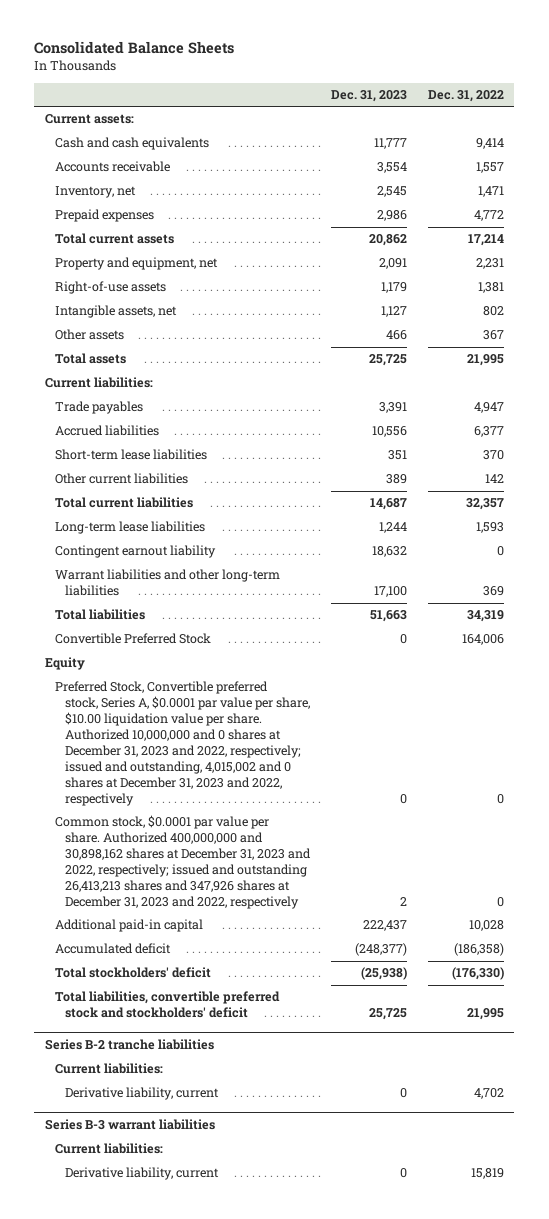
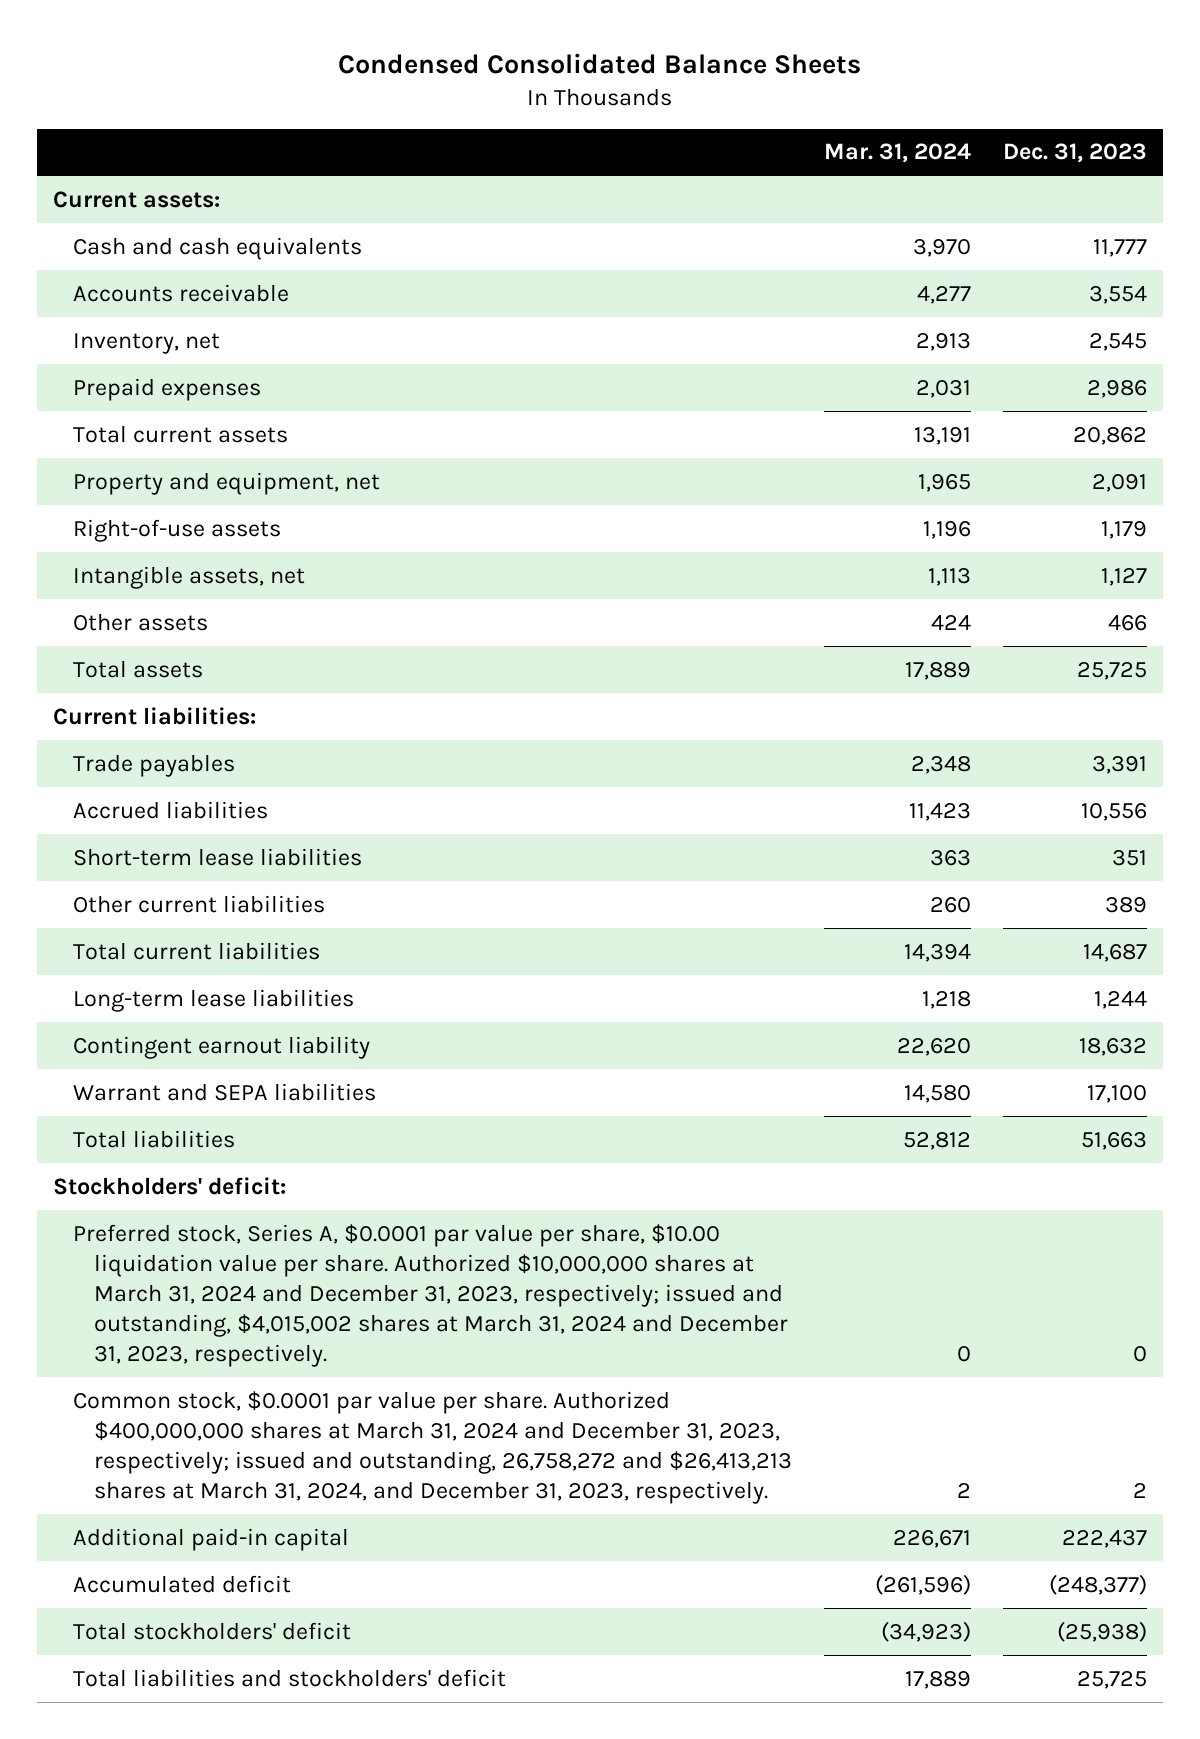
[34,41,235,55] Consolidated Balance Sheets -> [338,53,862,75] Condensed Consolidated Balance Sheets
[428,89,505,102] Dec. 31, 2022 -> none
none -> [823,143,971,164] Mar. 31, 2024
[55,569,281,597] Warrant liabilities and other long-term liabilities -> [73,1082,377,1101] Warrant and SEPA liabilities
[55,633,212,645] Convertible Preferred Stock -> none
[44,657,85,671] Equity -> [53,1176,287,1195] Stockholders' deficit:
[55,681,311,806] Preferred Stock, Convertible preferred stock, Series A, $0.0001 par value per share, $10.00 liquidation value per share. Authorized 10,000,000 and 0 shares at December 31, 2023 and 2022, respectively; issued and outstanding, 4,015,002 and 0 shares at December 31, 2023 and 2022, respectively -> [73,1223,788,1368] Preferred stock, Series A, $0.0001 par value per share, $10.00 liquidation value per share. Authorized $10,000,000 shares at March 31, 2024 and December 31, 2023, respectively; issued and outstanding, $4,015,002 shares at March 31, 2024 and December 31, 2023, respectively.
[55,815,312,910] Common stock, $0.0001 par value per share. Authorized 400,000,000 and 30,898,162 shares at December 31, 2023 and 2022, respectively; issued and outstanding 26,413,213 shares and 347,926 shares at December 31, 2023 and 2022, respectively -> [73,1390,792,1505] Common stock, $0.0001 par value per share. Authorized $400,000,000 shares at March 31, 2024 and December 31, 2023, respectively; issued and outstanding, 26,758,272 and $26,413,213 shares at March 31, 2024, and December 31, 2023, respectively.
[44,1039,214,1051] Series B-2 tranche liabilities -> none
[55,1063,164,1075] Current liabilities: -> none
[65,1087,220,1101] Derivative liability, current -> none
[44,1119,215,1131] Series B-3 warrant liabilities -> none
[55,1143,164,1155] Current liabilities: -> none
[65,1167,220,1181] Derivative liability, current -> none
[55,991,281,1019] Total liabilities, convertible preferred stock and stockholders' deficit -> [73,1668,507,1687] Total liabilities and stockholders' deficit

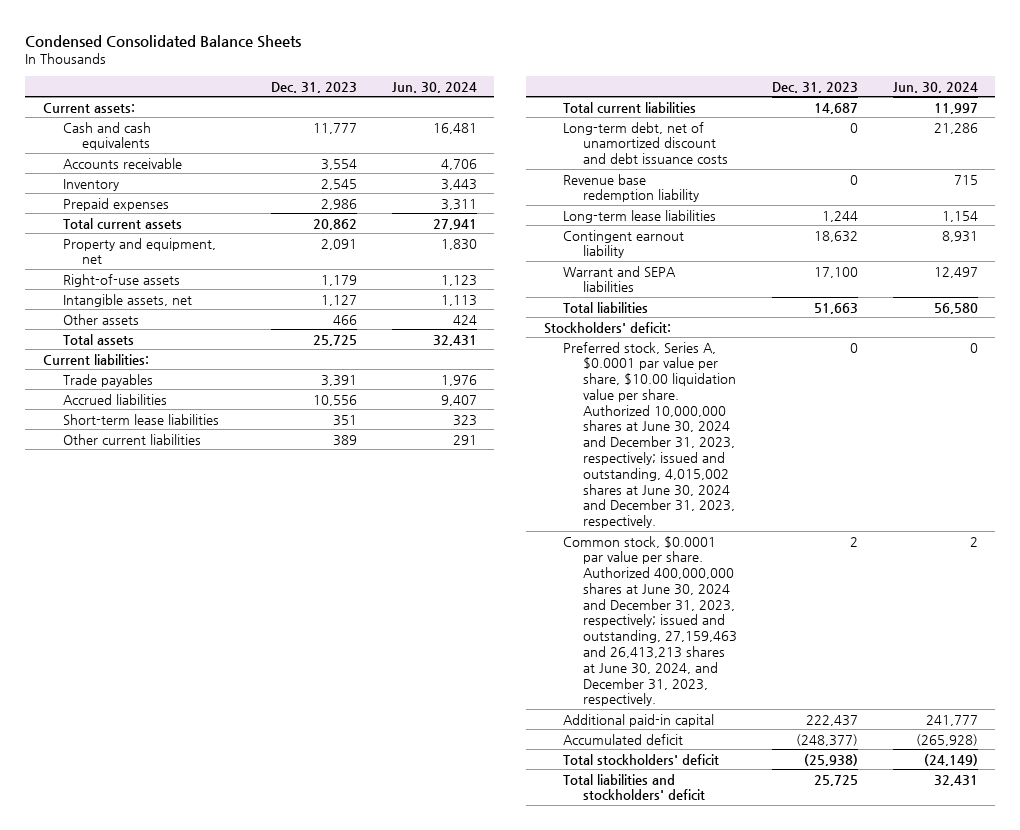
[823,143,971,164] Mar. 31, 2024 -> none
none -> [391,81,477,93] Jun. 30, 2024
[73,332,221,354] Inventory, net -> [62,178,119,191] Inventory
none -> [563,121,729,165] Long-term debt, net of unamortized discount and debt issuance costs
none -> [563,173,700,203] Revenue base redemption liability
[73,1223,788,1368] Preferred stock, Series A, $0.0001 par value per share, $10.00 liquidation value per share. Authorized $10,000,000 shares at March 31, 2024 and December 31, 2023, respectively; issued and outstanding, $4,015,002 shares at March 31, 2024 and December 31, 2023, respectively. -> [563,341,737,529] Preferred stock, Series A, $0.0001 par value per share, $10.00 liquidation value per share. Authorized 10,000,000 shares at June 30, 2024 and December 31, 2023, respectively; issued and outstanding, 4,015,002 shares at June 30, 2024 and December 31, 2023, respectively.
[73,1390,792,1505] Common stock, $0.0001 par value per share. Authorized $400,000,000 shares at March 31, 2024 and December 31, 2023, respectively; issued and outstanding, 26,758,272 and $26,413,213 shares at March 31, 2024, and December 31, 2023, respectively. -> [563,535,738,707] Common stock, $0.0001 par value per share. Authorized 400,000,000 shares at June 30, 2024 and December 31, 2023, respectively; issued and outstanding, 27,159,463 and 26,413,213 shares at June 30, 2024, and December 31, 2023, respectively.

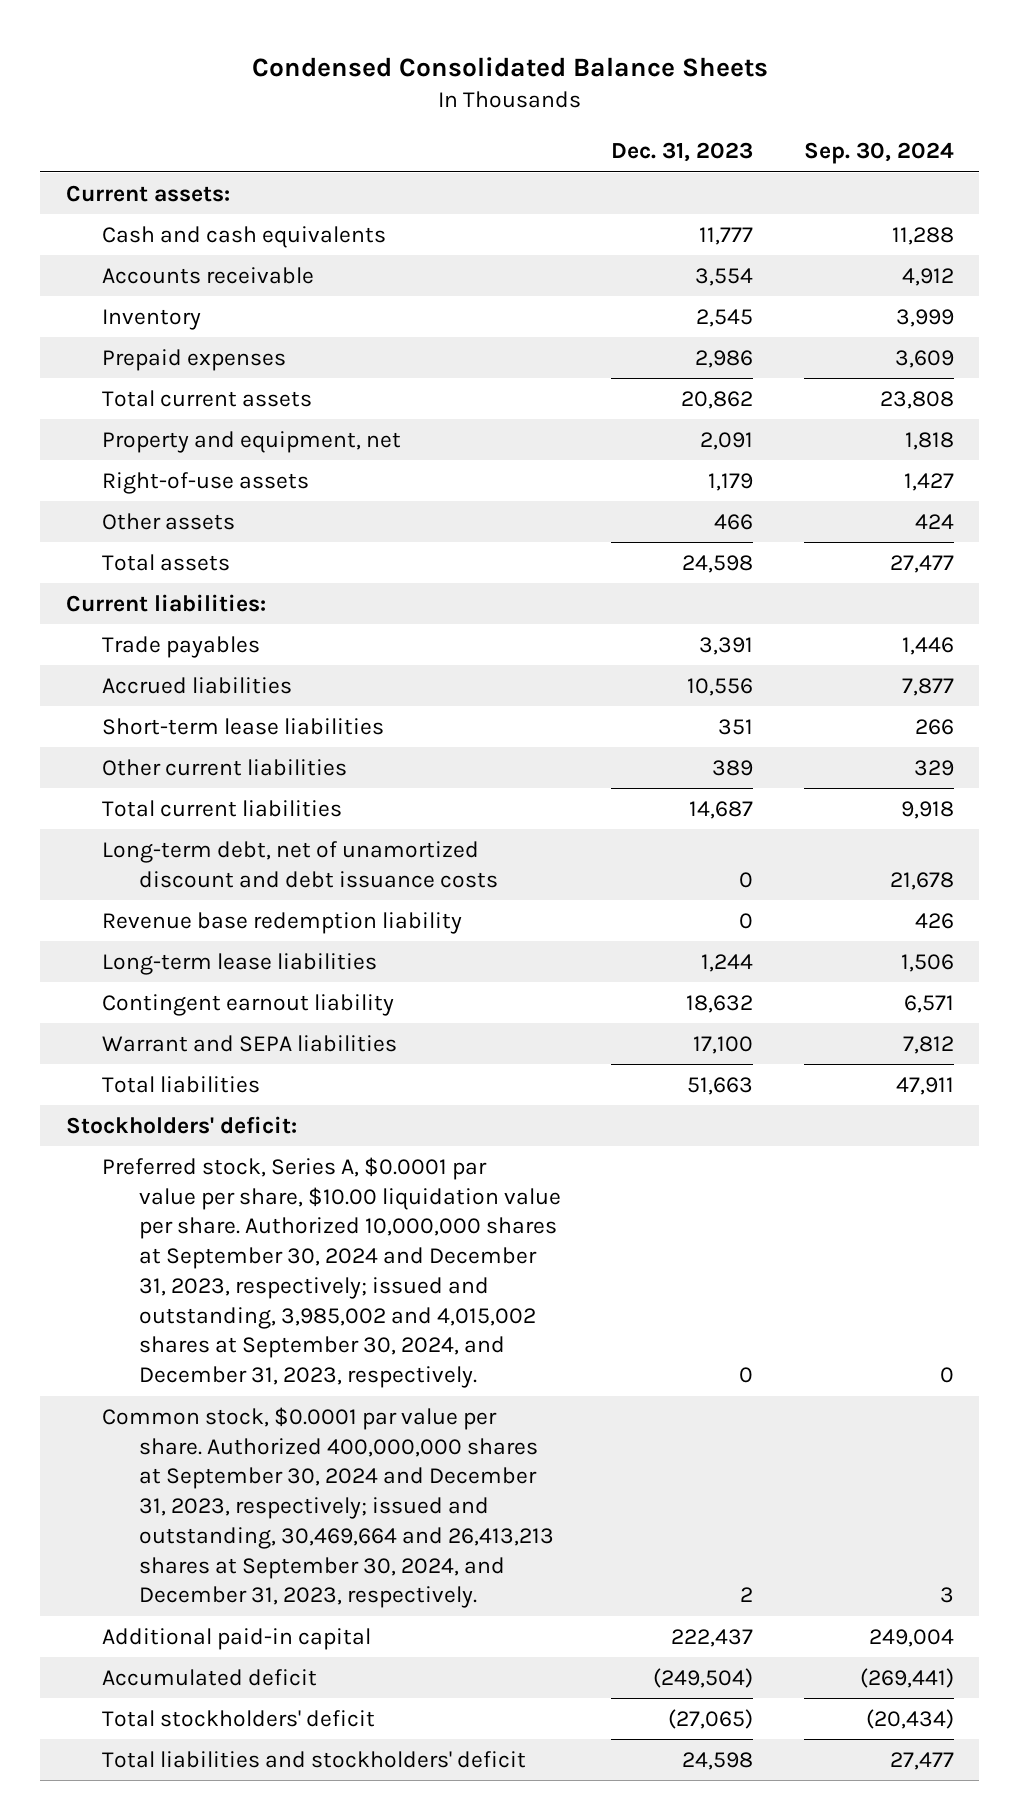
[391,81,477,93] Jun. 30, 2024 -> none
none -> [803,142,954,165] Sep. 30, 2024
[62,293,192,307] Intangible assets, net -> none
[312,334,357,346] 25,725 -> [682,554,754,573] 24,598
[563,341,737,529] Preferred stock, Series A, $0.0001 par value per share, $10.00 liquidation value per share. Authorized 10,000,000 shares at June 30, 2024 and December 31, 2023, respectively; issued and outstanding, 4,015,002 shares at June 30, 2024 and December 31, 2023, respectively. -> [102,1156,562,1389] Preferred stock, Series A, $0.0001 par value per share, $10.00 liquidation value per share. Authorized 10,000,000 shares at September 30, 2024 and December 31, 2023, respectively; issued and outstanding, 3,985,002 and 4,015,002 shares at September 30, 2024, and December 31, 2023, respectively.
[563,535,738,707] Common stock, $0.0001 par value per share. Authorized 400,000,000 shares at June 30, 2024 and December 31, 2023, respectively; issued and outstanding, 27,159,463 and 26,413,213 shares at June 30, 2024, and December 31, 2023, respectively. -> [102,1406,555,1609] Common stock, $0.0001 par value per share. Authorized 400,000,000 shares at September 30, 2024 and December 31, 2023, respectively; issued and outstanding, 30,469,664 and 26,413,213 shares at September 30, 2024, and December 31, 2023, respectively.
[795,733,858,746] (248,377) -> [653,1667,754,1688] (249,504)
[803,753,858,766] (25,938) -> [668,1708,754,1729] (27,065)
[813,774,858,786] 25,725 -> [682,1751,754,1770] 24,598

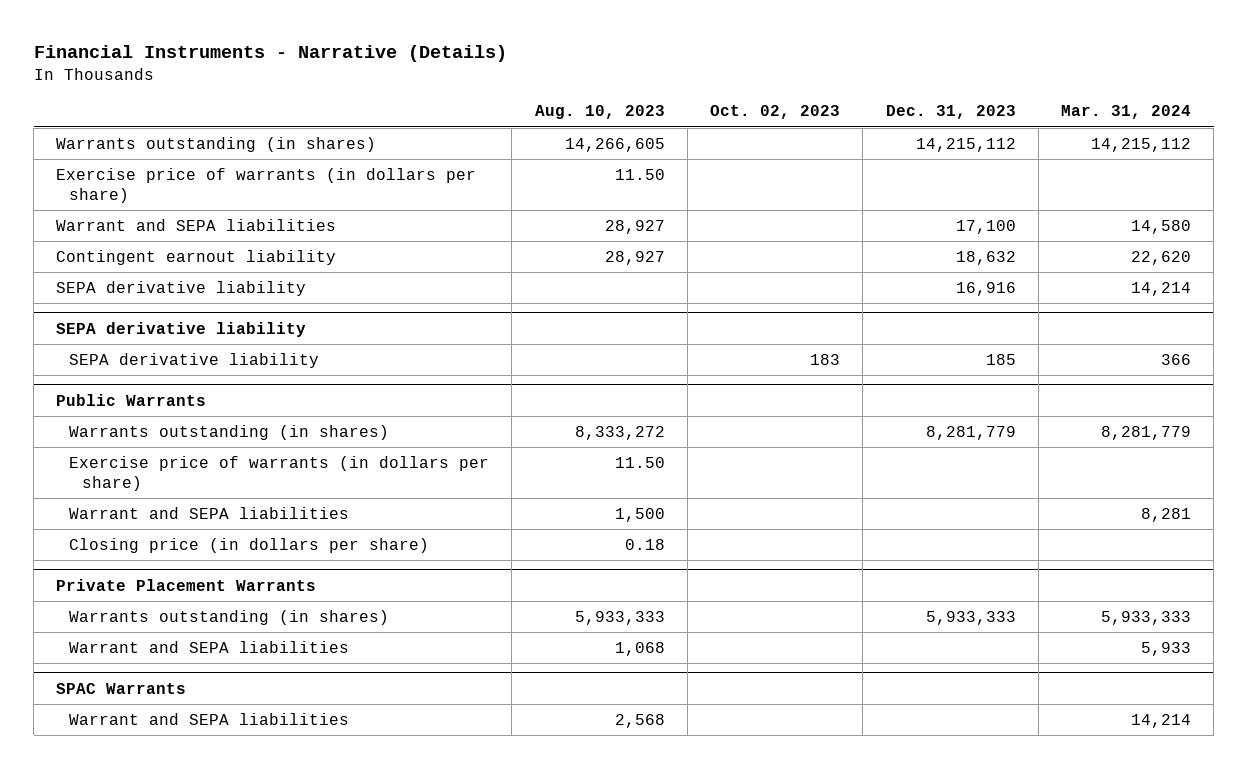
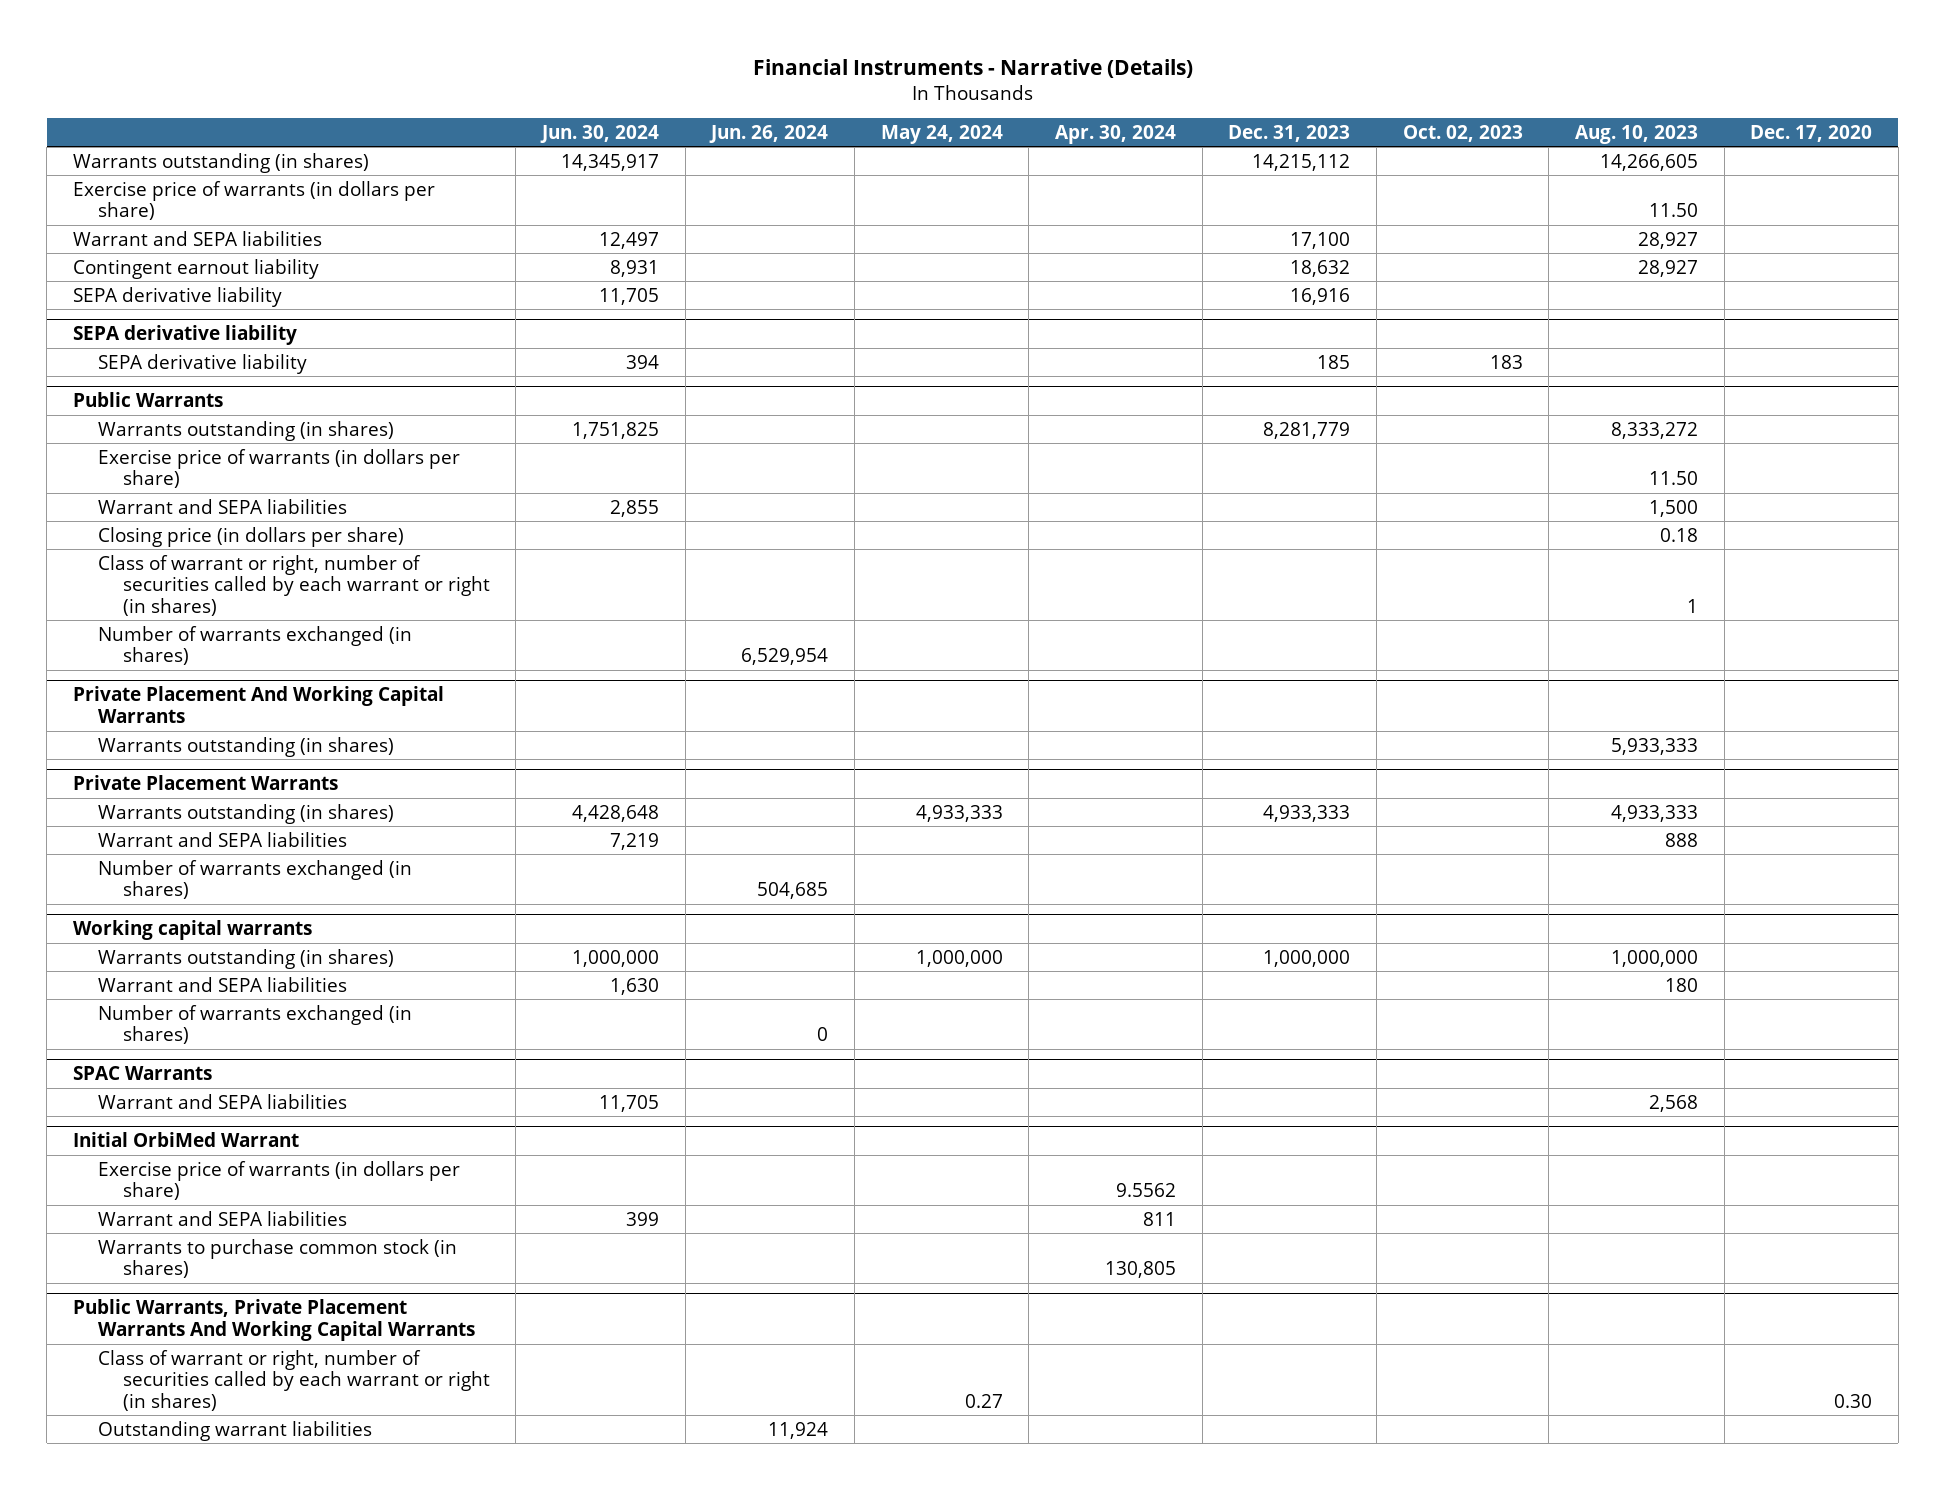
[1061,105,1192,120] Mar. 31, 2024 -> none
none -> [539,124,659,143] Jun. 30, 2024
none -> [709,124,829,143] Jun. 26, 2024
none -> [880,124,1003,144] May 24, 2024
none -> [1054,124,1176,144] Apr. 30, 2024
none -> [1750,124,1873,142] Dec. 17, 2020
none -> [97,554,490,616] Class of warrant or right, number of securities called by each warrant or right (in shares)
none -> [97,625,412,666] Number of warrants exchanged (in shares)
none -> [73,686,445,724] Private Placement And Working Capital Warrants
none -> [97,736,394,757] Warrants outstanding (in shares)
[574,610,665,625] 5,933,333 -> [1610,804,1698,822] 4,933,333
[925,610,1016,625] 5,933,333 -> [1263,804,1351,822] 4,933,333
[614,641,665,656] 1,068 -> [1664,832,1698,847] 888
none -> [97,859,412,900] Number of warrants exchanged (in shares)
none -> [73,920,313,941] Working capital warrants
none -> [97,948,394,969] Warrants outstanding (in shares)
none -> [97,976,347,992] Warrant and SEPA liabilities
none -> [97,1004,412,1045] Number of warrants exchanged (in shares)
none -> [73,1132,300,1148] Initial OrbiMed Warrant
none -> [97,1160,460,1201] Exercise price of warrants (in dollars per share)
none -> [97,1210,347,1226] Warrant and SEPA liabilities
none -> [97,1238,457,1279] Warrants to purchase common stock (in shares)
none -> [73,1299,475,1342] Public Warrants, Private Placement Warrants And Working Capital Warrants
none -> [97,1349,490,1411] Class of warrant or right, number of securities called by each warrant or right (in shares)
none -> [97,1420,372,1441] Outstanding warrant liabilities

